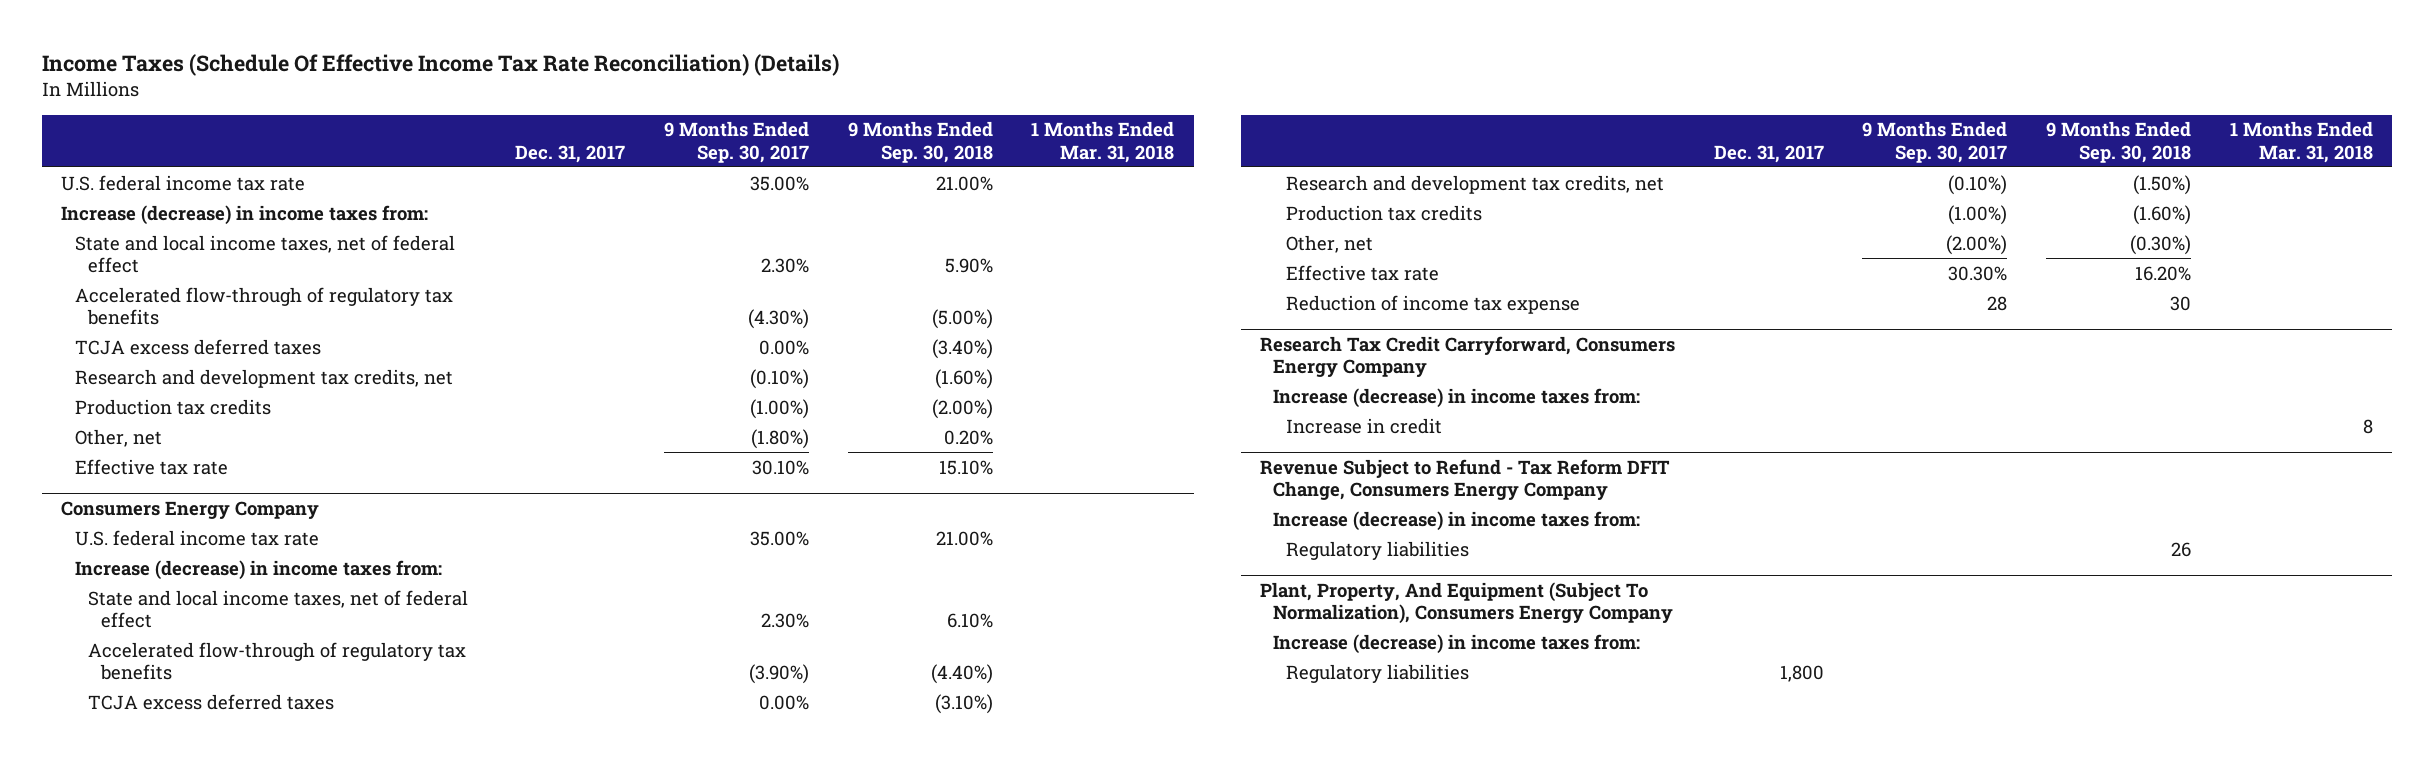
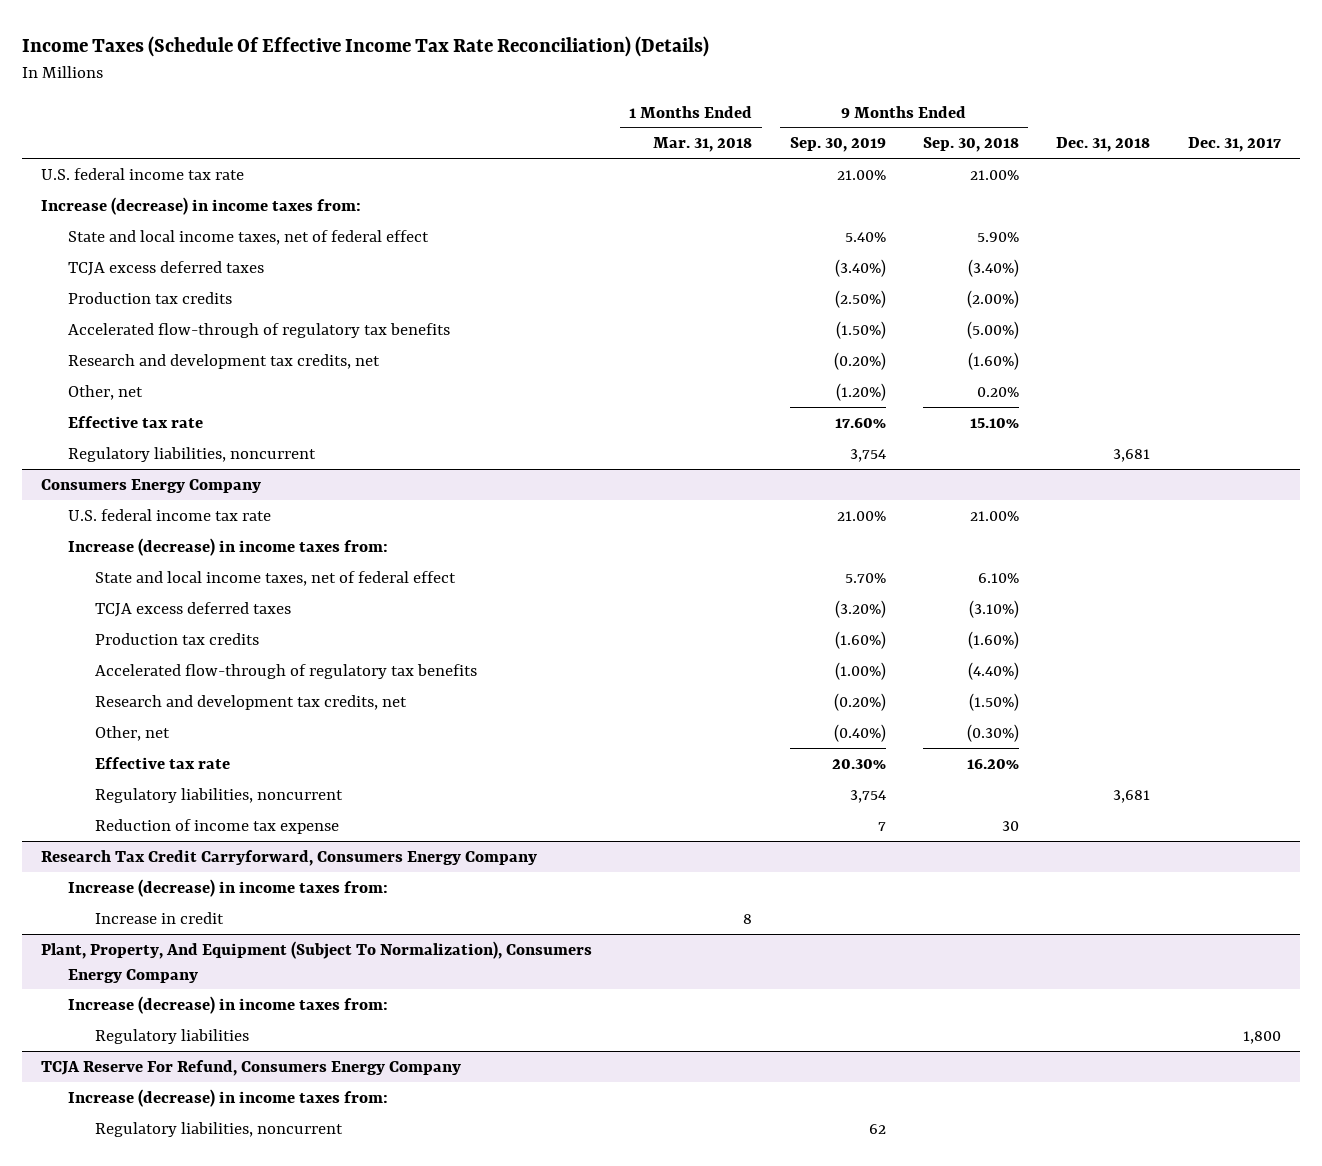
[663,121,809,163] 9 Months Ended Sep. 30, 2017 -> none
none -> [789,137,886,153] Sep. 30, 2019
none -> [1056,137,1151,153] Dec. 31, 2018
[74,286,453,325] Accelerated flow-through of regulatory tax benefits -> [67,322,450,338] Accelerated flow-through of regulatory tax benefits
[74,368,453,388] Research and development tax credits, net -> [67,353,380,369] Research and development tax credits, net
none -> [67,446,316,462] Regulatory liabilities, noncurrent
[87,641,466,680] Accelerated flow-through of regulatory tax benefits -> [95,663,478,679] Accelerated flow-through of regulatory tax benefits
[1286,174,1665,194] Research and development tax credits, net -> [95,694,408,710] Research and development tax credits, net
none -> [95,787,344,803] Regulatory liabilities, noncurrent
[1259,458,1670,501] Revenue Subject to Refund - Tax Reform DFIT Change, Consumers Energy Company -> none
[1273,510,1641,531] Increase (decrease) in income taxes from: -> none
[1286,540,1470,560] Regulatory liabilities -> none
none -> [40,1059,461,1076] TCJA Reserve For Refund, Consumers Energy Company
none -> [67,1088,388,1107] Increase (decrease) in income taxes from:
none -> [95,1121,344,1137] Regulatory liabilities, noncurrent

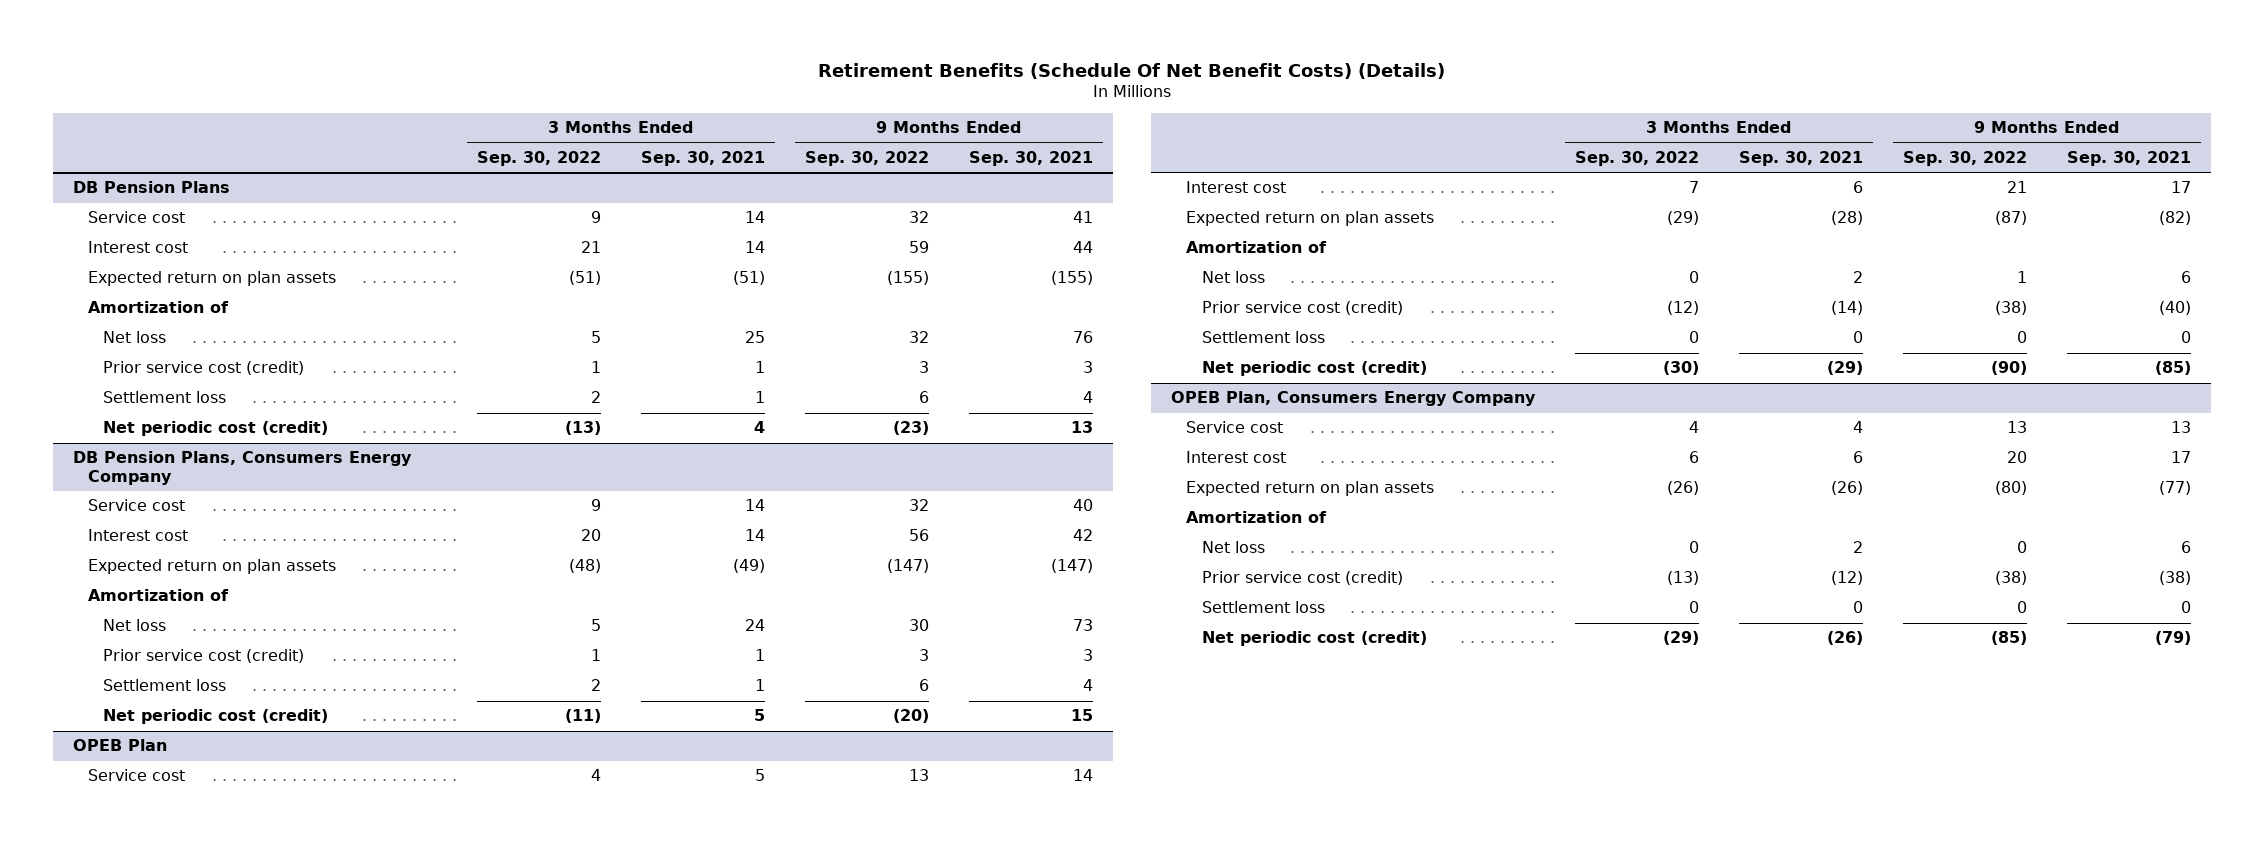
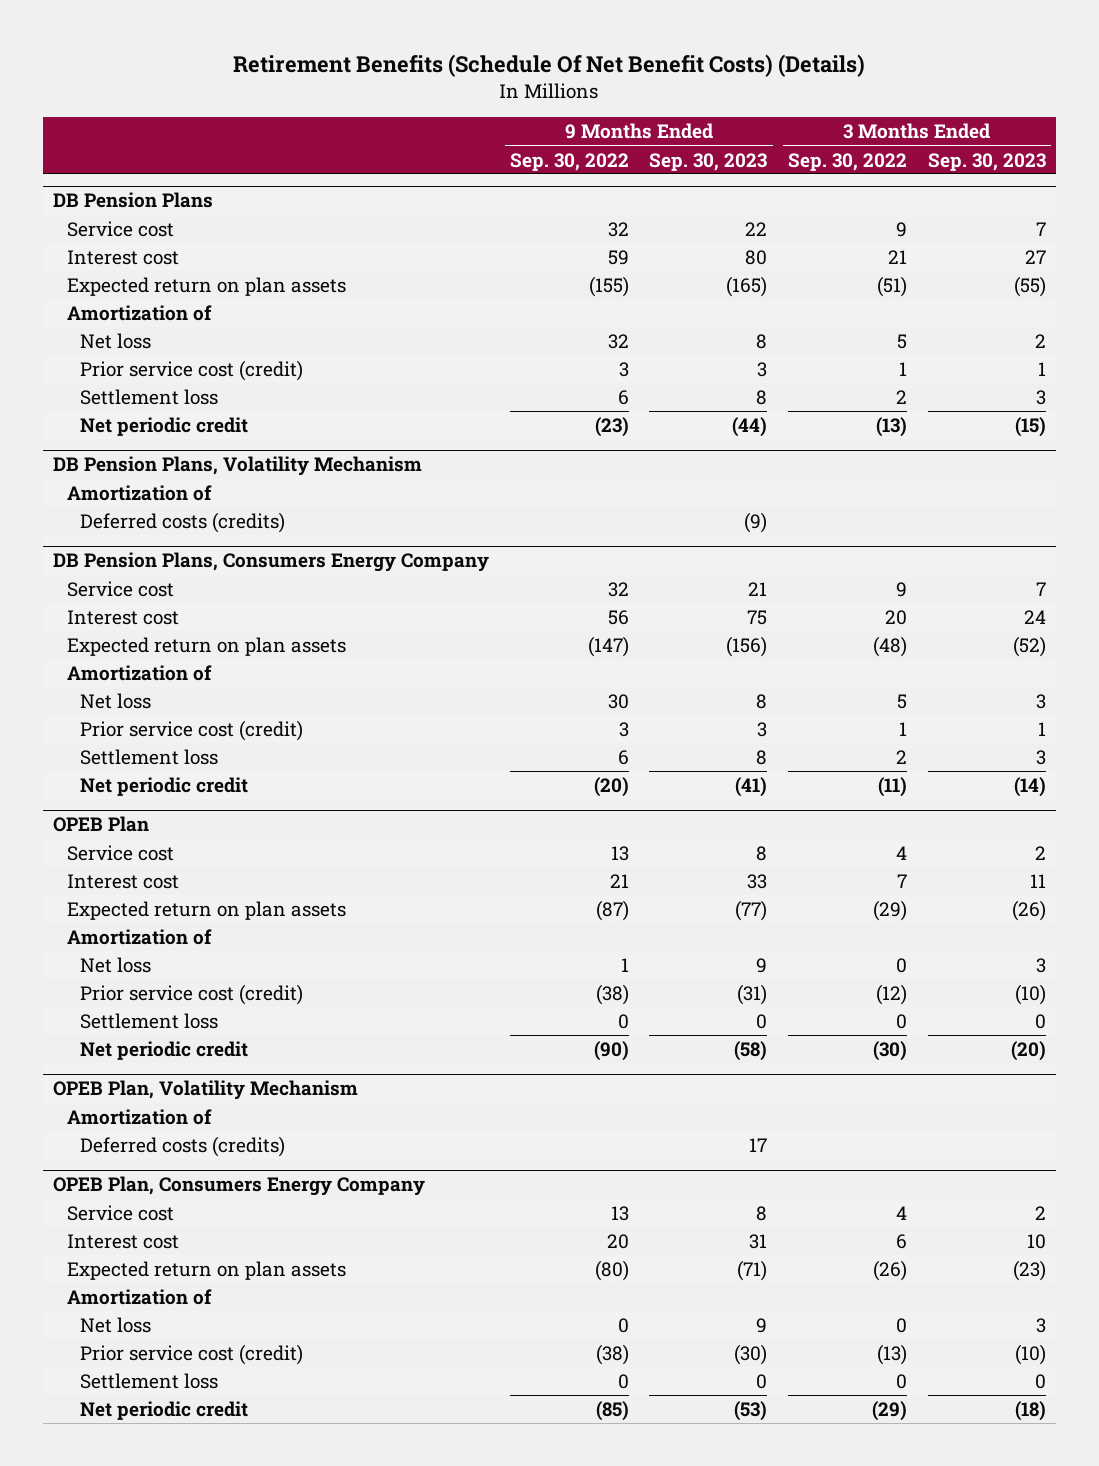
[641,150,766,166] Sep. 30, 2021 -> none
[969,150,1094,166] Sep. 30, 2021 -> none
none -> [649,152,768,171] Sep. 30, 2023
none -> [927,152,1046,171] Sep. 30, 2023
[103,421,329,437] Net periodic cost (credit) -> [80,417,249,437] Net periodic credit
none -> [53,456,423,477] DB Pension Plans, Volatility Mechanism
none -> [66,485,212,502] Amortization of
none -> [80,512,286,534] Deferred costs (credits)
[103,709,329,725] Net periodic cost (credit) -> [80,777,249,797] Net periodic credit
[1201,361,1427,377] Net periodic cost (credit) -> [80,1041,249,1061] Net periodic credit
none -> [53,1080,359,1101] OPEB Plan, Volatility Mechanism
none -> [66,1109,212,1126] Amortization of
none -> [80,1136,286,1158] Deferred costs (credits)
[1201,631,1427,647] Net periodic cost (credit) -> [80,1401,249,1421] Net periodic credit

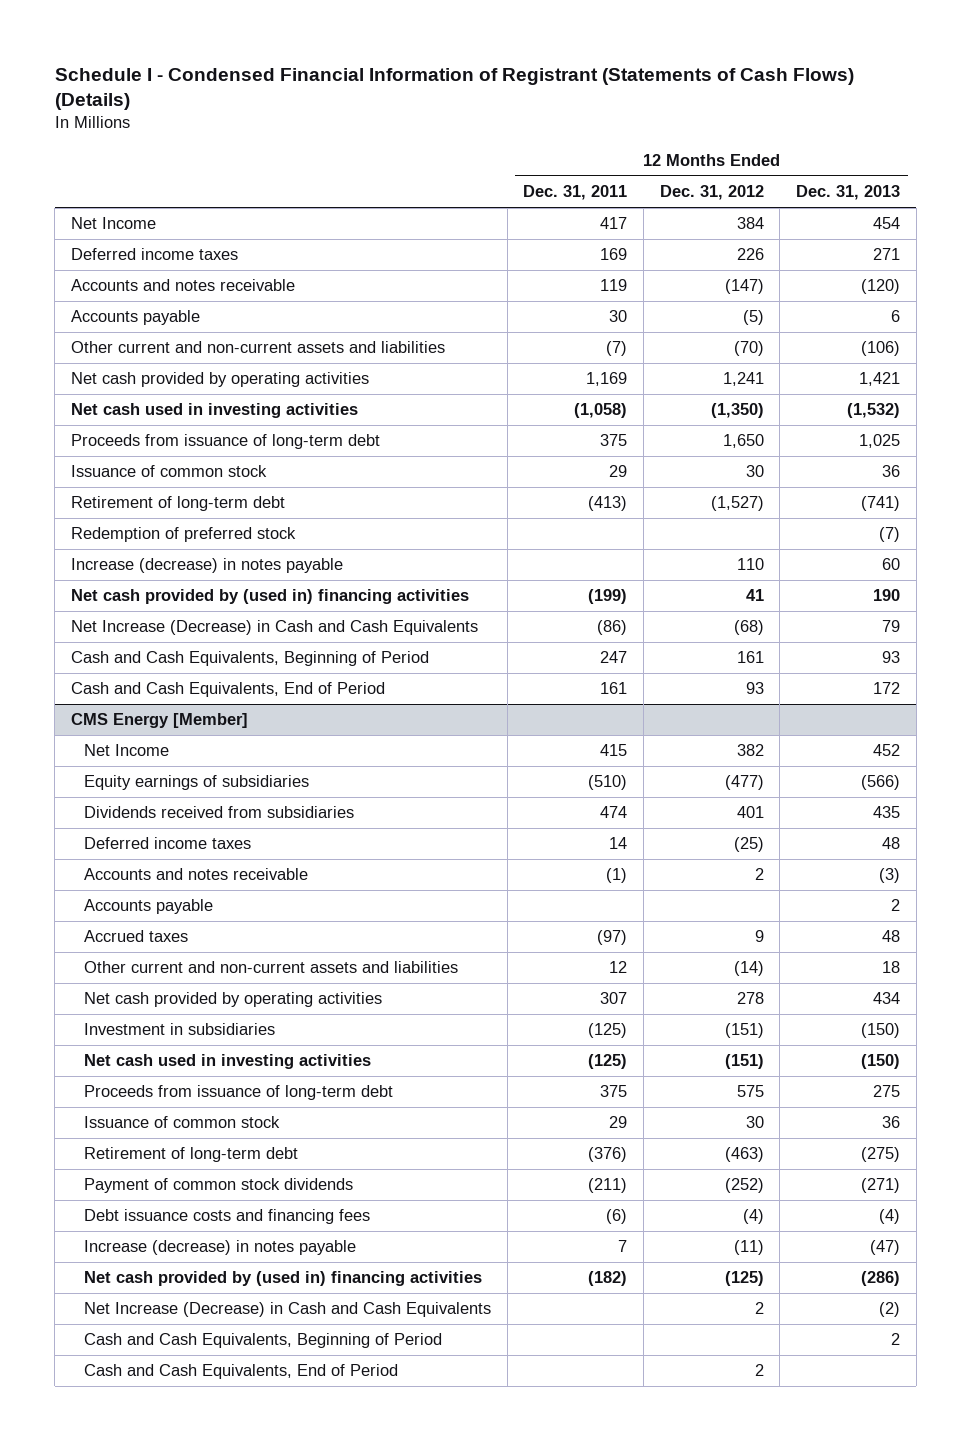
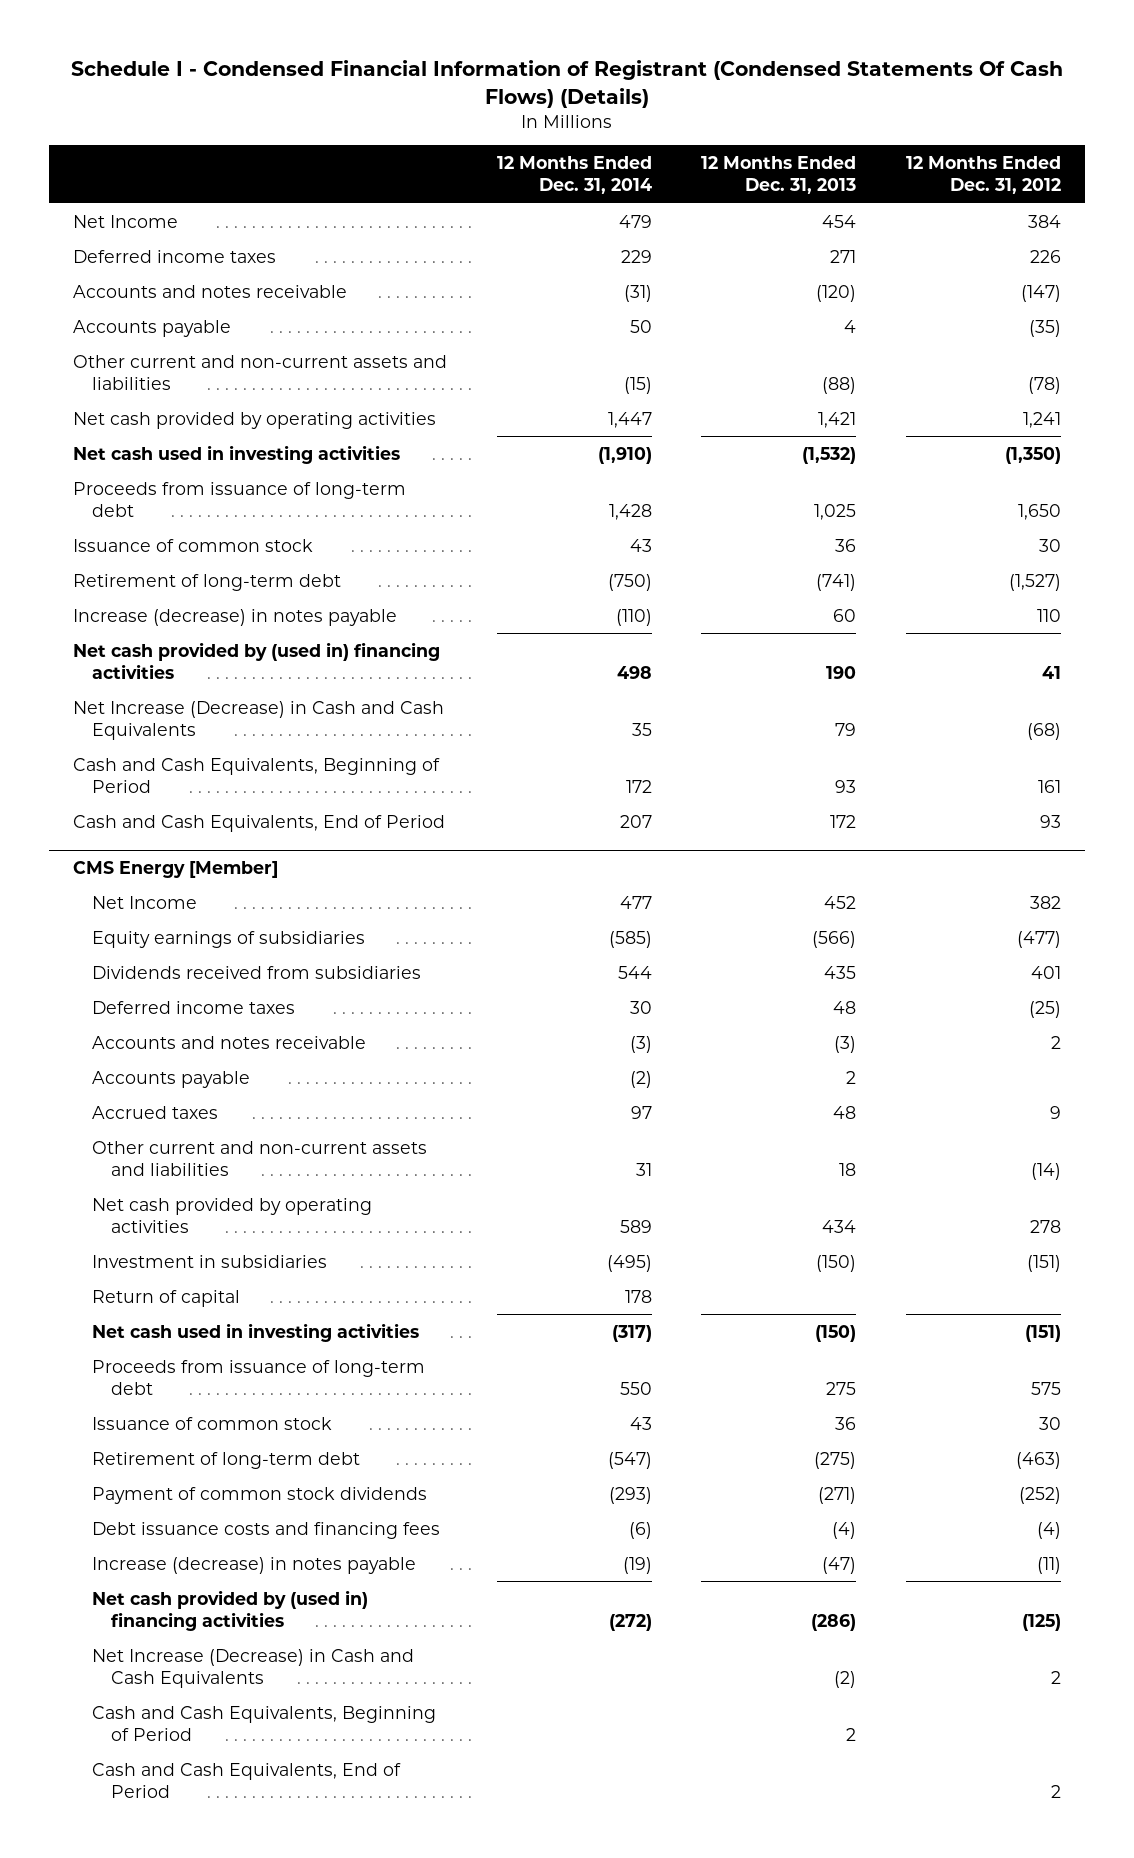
[54,67,854,111] Schedule I - Condensed Financial Information of Registrant (Statements of Cash Flows) (Details) -> [70,60,1063,108] Schedule I - Condensed Financial Information of Registrant (Condensed Statements Of Cash Flows) (Details)
[523,185,628,201] Dec. 31, 2011 -> none
none -> [496,156,652,195] 12 Months Ended Dec. 31, 2014
[742,310,764,326] (5) -> [1028,319,1061,337] (35)
[891,310,901,323] 6 -> [844,319,857,333] 4
[733,341,764,357] (70) -> [1027,376,1061,394] (78)
[861,341,901,357] (106) -> [822,376,857,394] (88)
[71,527,297,543] Redemption of preferred stock -> none
none -> [92,1289,241,1307] Return of capital

